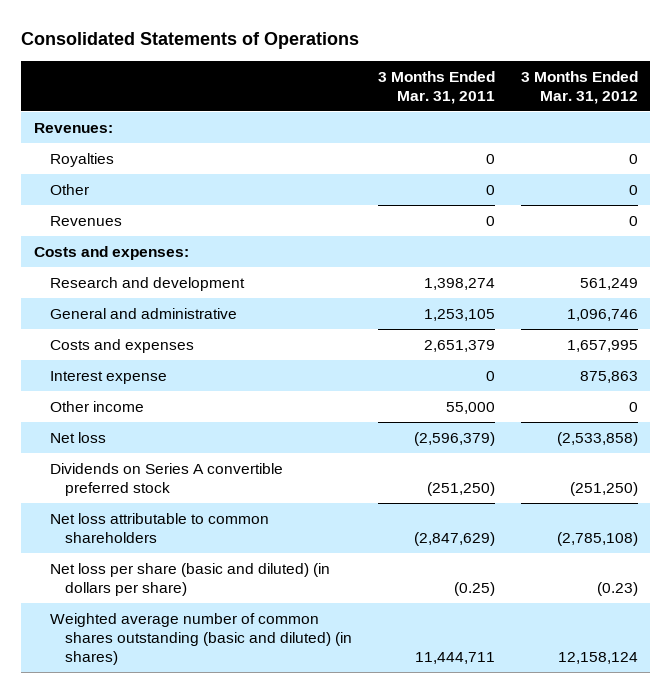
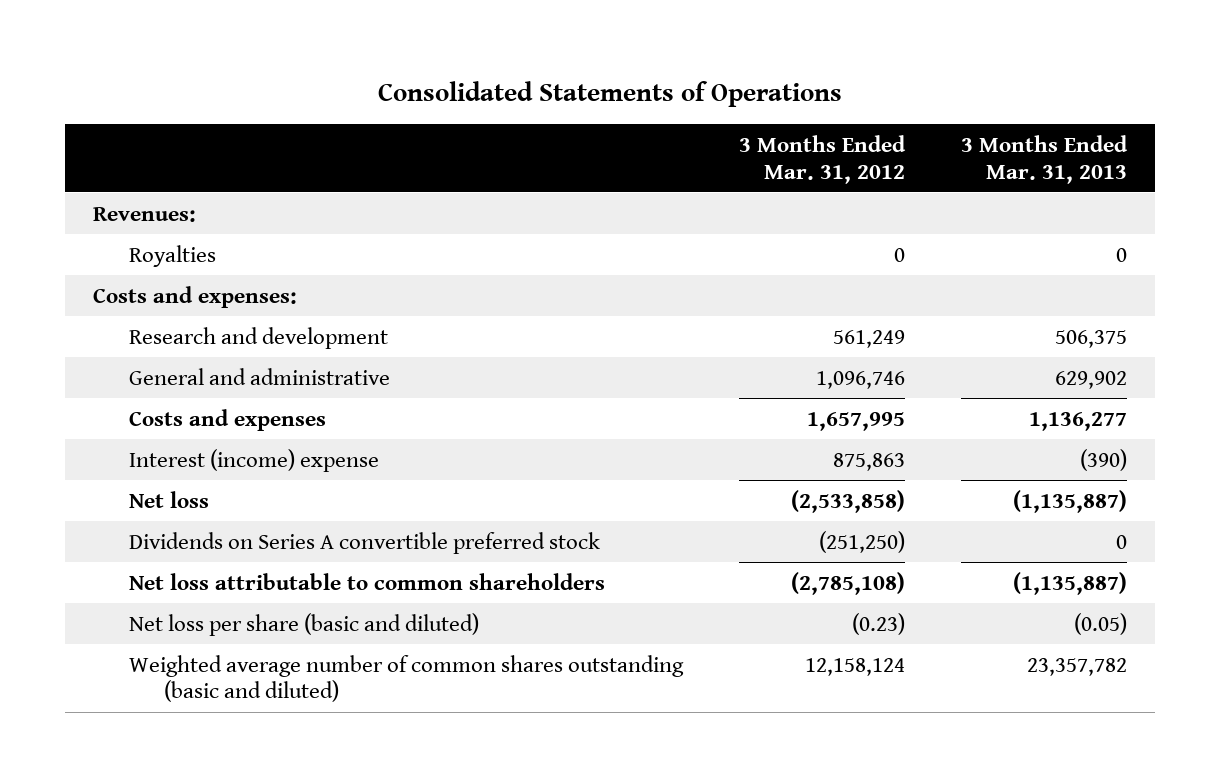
[378,70,496,104] 3 Months Ended Mar. 31, 2011 -> none
none -> [960,134,1128,184] 3 Months Ended Mar. 31, 2013
[49,183,89,195] Other -> none
[49,215,122,226] Revenues -> none
[49,400,144,412] Other income -> none
[49,370,167,384] Interest expense -> [128,448,379,472] Interest (income) expense
[49,562,330,596] Net loss per share (basic and diluted) (in dollars per share) -> [128,612,479,636] Net loss per share (basic and diluted)
[49,612,353,665] Weighted average number of common shares outstanding (basic and diluted) (in shares) -> [128,654,684,703] Weighted average number of common shares outstanding (basic and diluted)

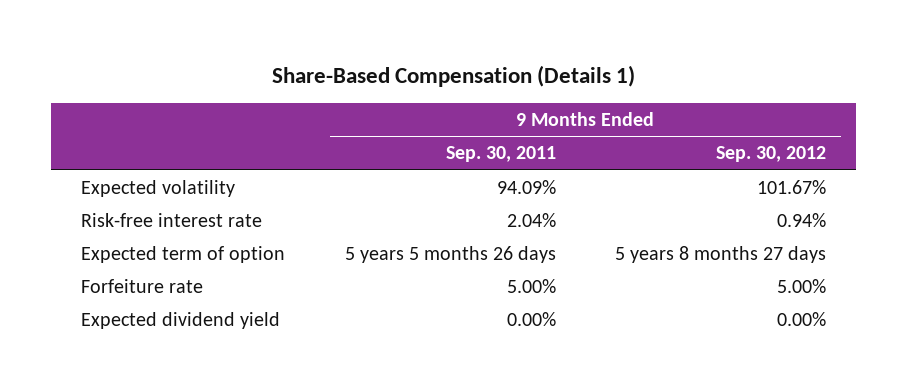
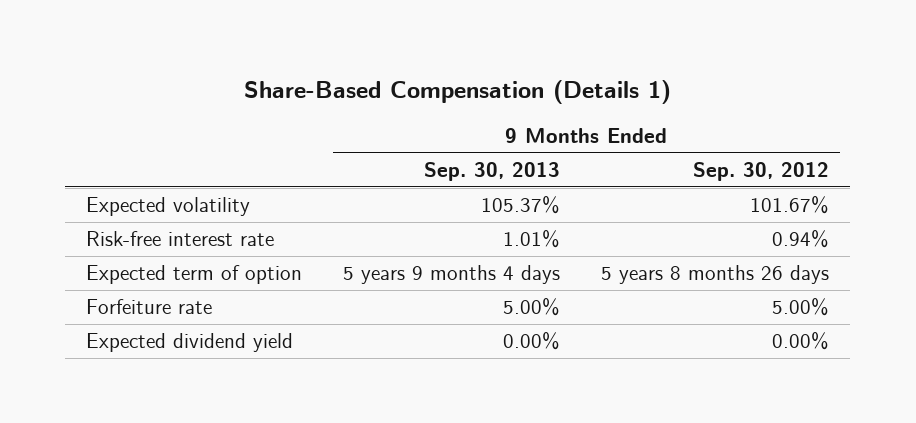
[445,146,556,163] Sep. 30, 2011 -> none
none -> [424,161,561,181] Sep. 30, 2013
[615,246,827,264] 5 years 8 months 27 days -> [601,265,830,285] 5 years 8 months 26 days

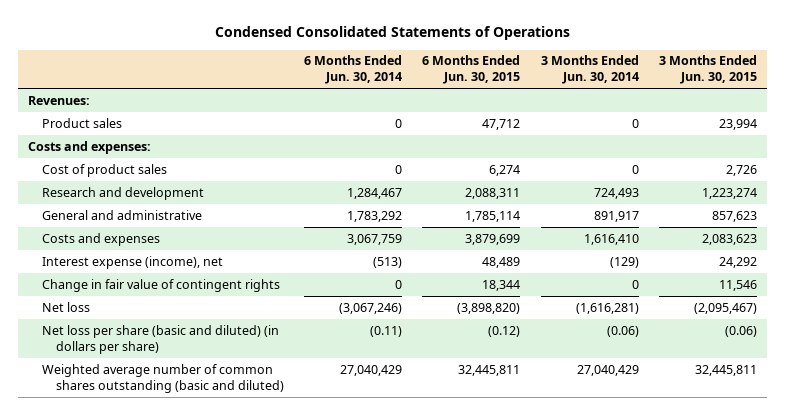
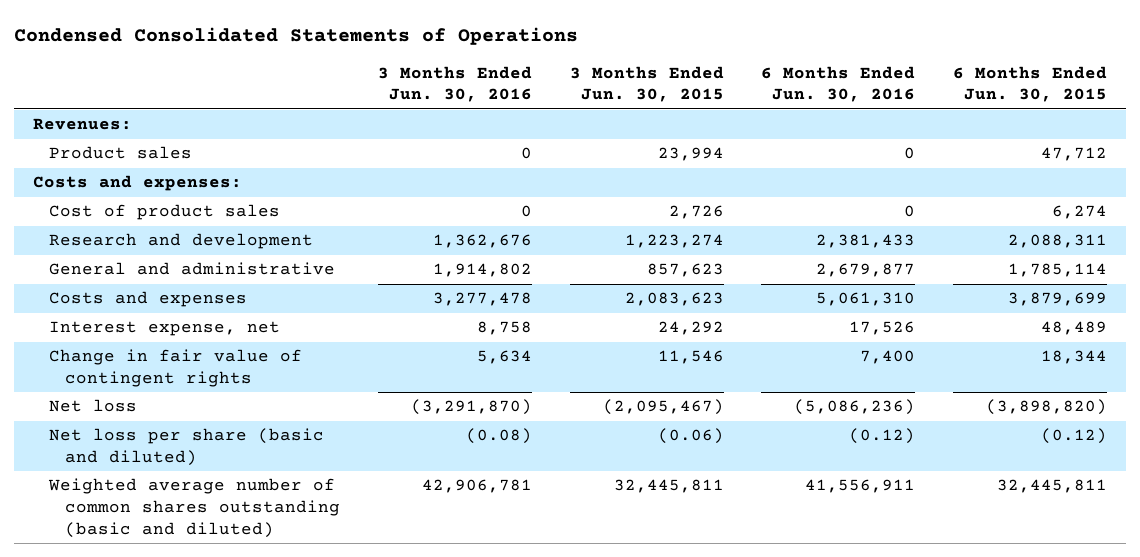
[304,55,403,85] 6 Months Ended Jun. 30, 2014 -> none
[540,55,639,85] 3 Months Ended Jun. 30, 2014 -> none
none -> [378,65,533,103] 3 Months Ended Jun. 30, 2016
none -> [761,65,916,103] 6 Months Ended Jun. 30, 2016
[41,255,223,269] Interest expense (income), net -> [49,321,281,337] Interest expense, net
[41,324,279,354] Net loss per share (basic and diluted) (in dollars per share) -> [49,428,325,467] Net loss per share (basic and diluted)

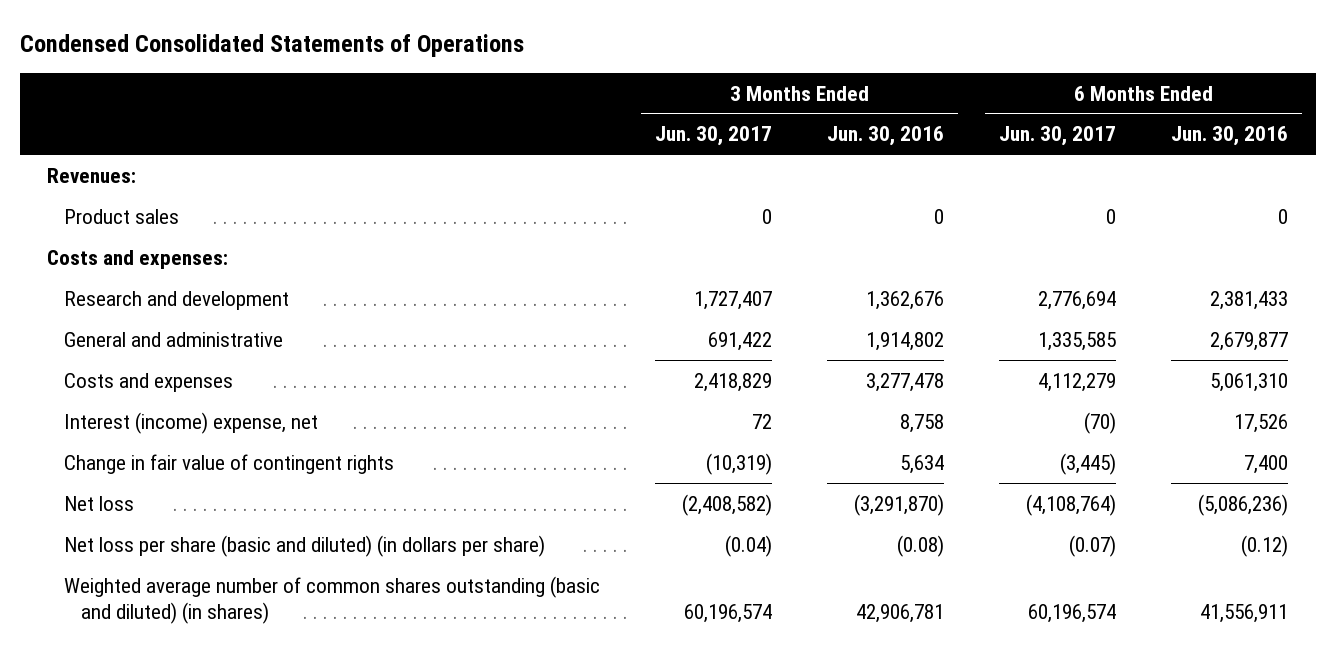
[569,65,724,103] 3 Months Ended Jun. 30, 2015 -> none
[952,65,1107,103] 6 Months Ended Jun. 30, 2015 -> none
none -> [655,126,773,147] Jun. 30, 2017
none -> [999,126,1117,147] Jun. 30, 2017
[49,204,281,221] Cost of product sales -> none
[49,321,281,337] Interest expense, net -> [64,411,319,434] Interest (income) expense, net
[49,428,325,467] Net loss per share (basic and diluted) -> [64,534,546,557] Net loss per share (basic and diluted) (in dollars per share)
[48,478,341,538] Weighted average number of common shares outstanding (basic and diluted) -> [64,575,601,625] Weighted average number of common shares outstanding (basic and diluted) (in shares)

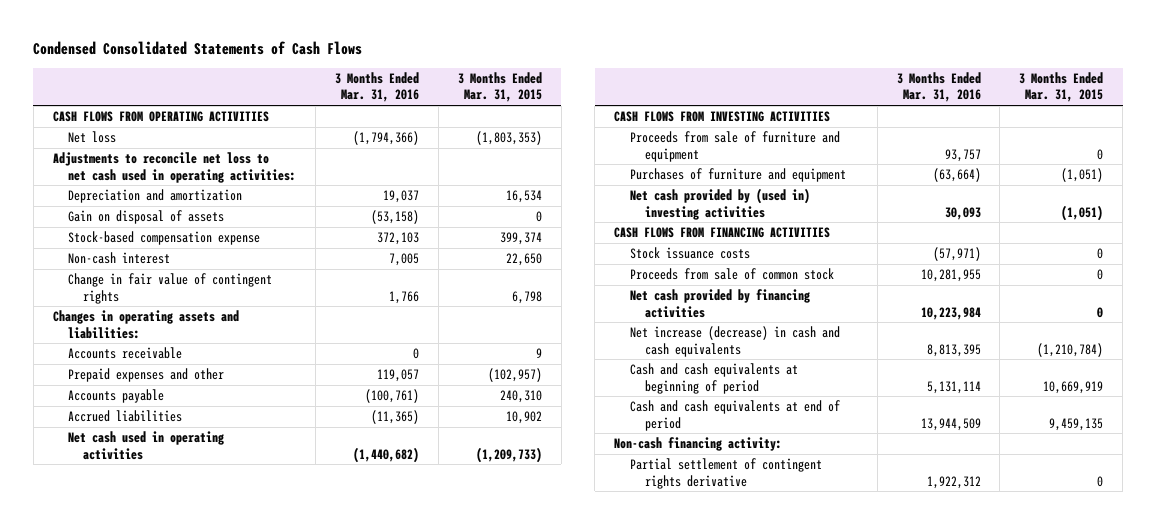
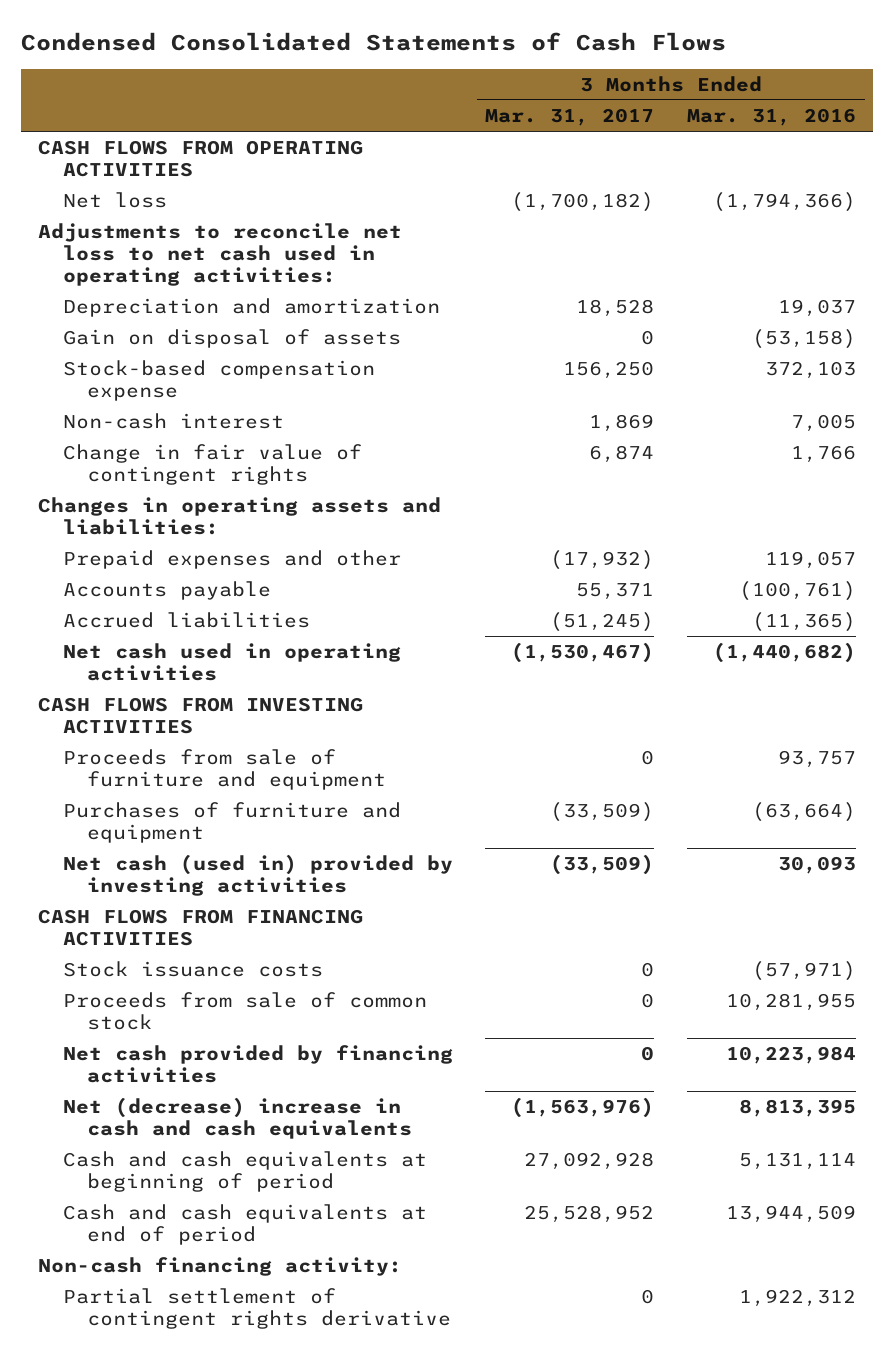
[457,72,542,103] 3 Months Ended Mar. 31, 2015 -> none
none -> [485,108,655,127] Mar. 31, 2017
[68,347,183,360] Accounts receivable -> none
[629,188,810,220] Net cash provided by (used in) investing activities -> [62,854,453,896] Net cash (used in) provided by investing activities
[629,326,840,357] Net increase (decrease) in cash and cash equivalents -> [62,1097,413,1139] Net (decrease) increase in cash and cash equivalents

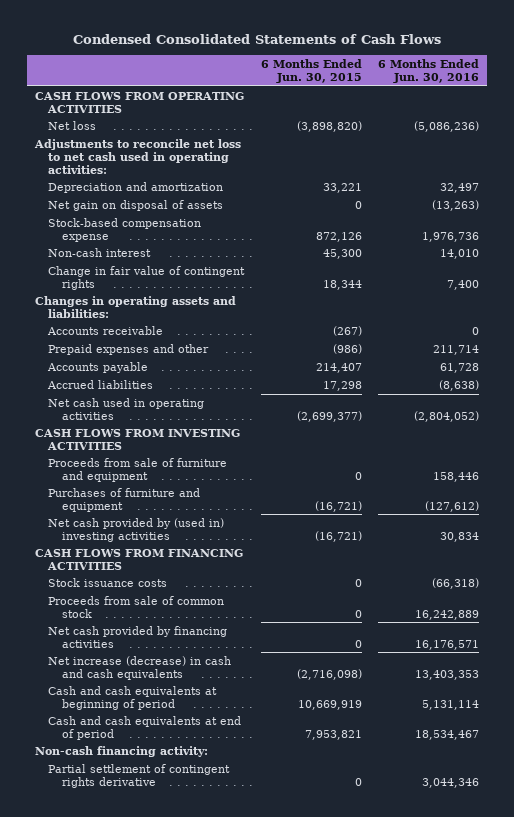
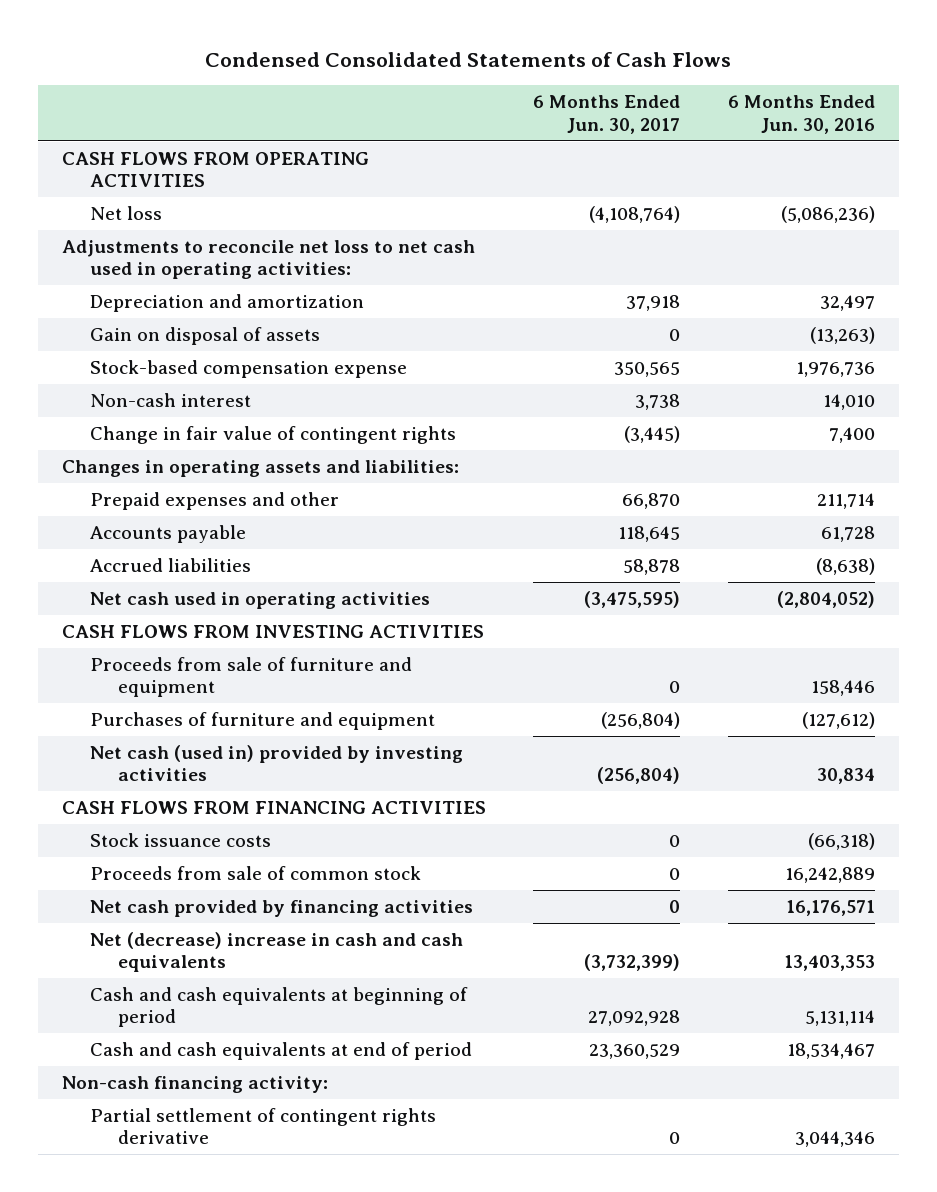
[260,58,362,83] 6 Months Ended Jun. 30, 2015 -> none
none -> [533,95,681,134] 6 Months Ended Jun. 30, 2017
[48,199,224,211] Net gain on disposal of assets -> [89,326,320,345] Gain on disposal of assets
[47,325,164,335] Accounts receivable -> none
[48,517,225,542] Net cash provided by (used in) investing activities -> [89,744,463,782] Net cash (used in) provided by investing activities
[48,655,232,680] Net increase (decrease) in cash and cash equivalents -> [89,931,463,973] Net (decrease) increase in cash and cash equivalents

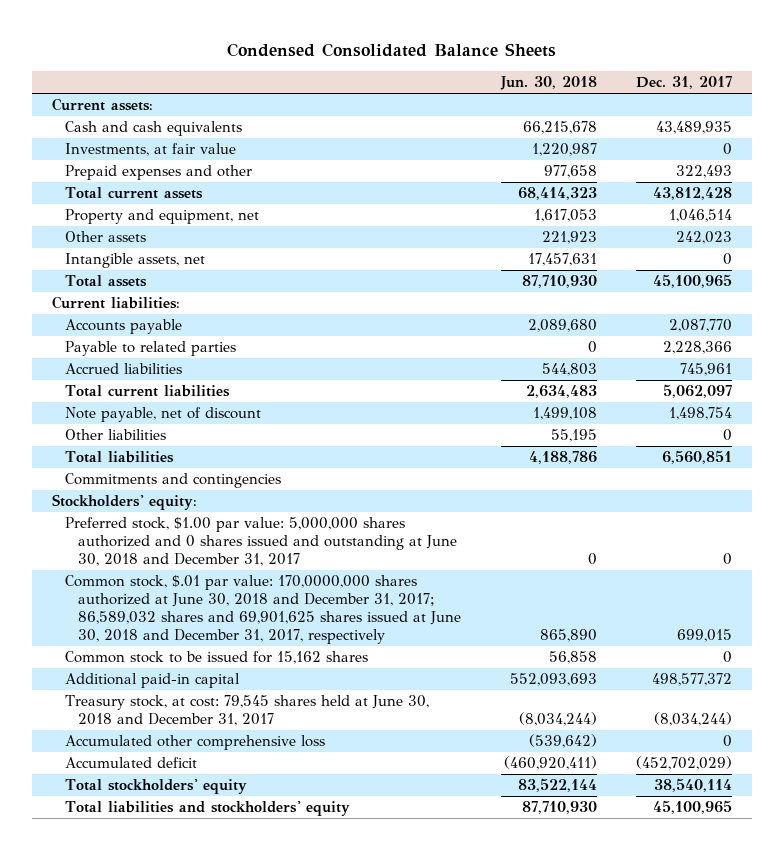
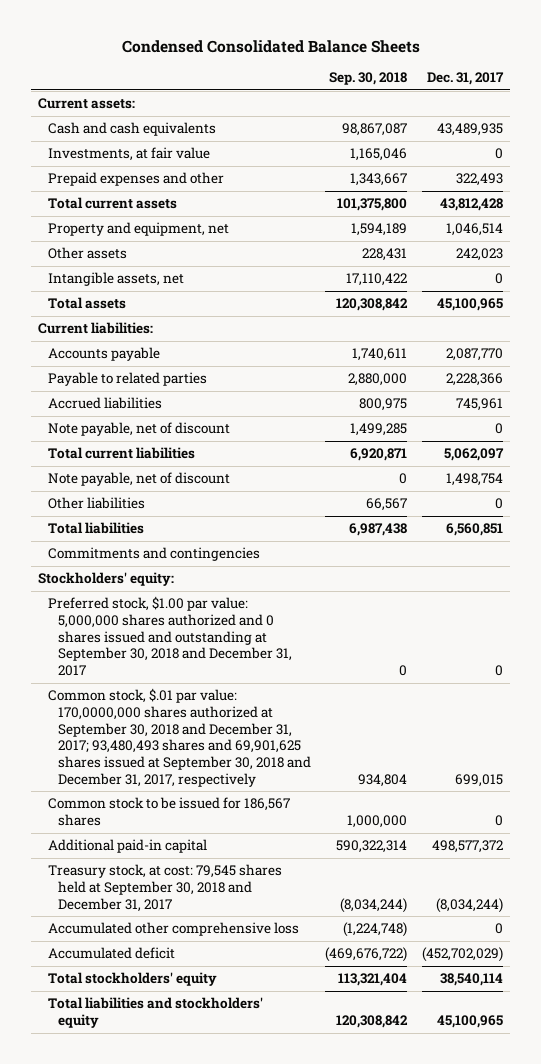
[499,76,597,91] Jun. 30, 2018 -> none
none -> [329,72,408,86] Sep. 30, 2018
none -> [47,422,230,437] Note payable, net of discount
[65,517,458,566] Preferred stock, $1.00 par value: 5,000,000 shares authorized and 0 shares issued and outstanding at June 30, 2018 and December 31, 2017 -> [47,596,292,676] Preferred stock, $1.00 par value: 5,000,000 shares authorized and 0 shares issued and outstanding at September 30, 2018 and December 31, 2017
[65,575,462,644] Common stock, $.01 par value: 170,0000,000 shares authorized at June 30, 2018 and December 31, 2017; 86,589,032 shares and 69,901,625 shares issued at June 30, 2018 and December 31, 2017, respectively -> [47,688,311,787] Common stock, $.01 par value: 170,0000,000 shares authorized at September 30, 2018 and December 31, 2017; 93,480,493 shares and 69,901,625 shares issued at September 30, 2018 and December 31, 2017, respectively
[65,651,369,665] Common stock to be issued for 15,162 shares -> [47,797,290,826] Common stock to be issued for 186,567 shares
[65,695,430,727] Treasury stock, at cost: 79,545 shares held at June 30, 2018 and December 31, 2017 -> [47,864,282,912] Treasury stock, at cost: 79,545 shares held at September 30, 2018 and December 31, 2017

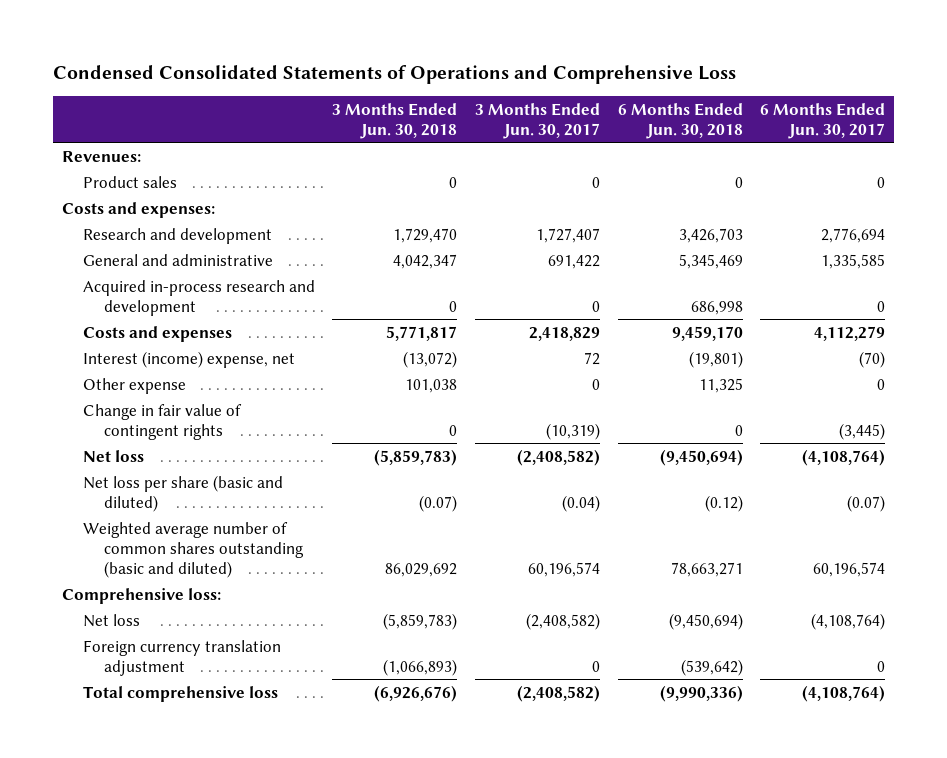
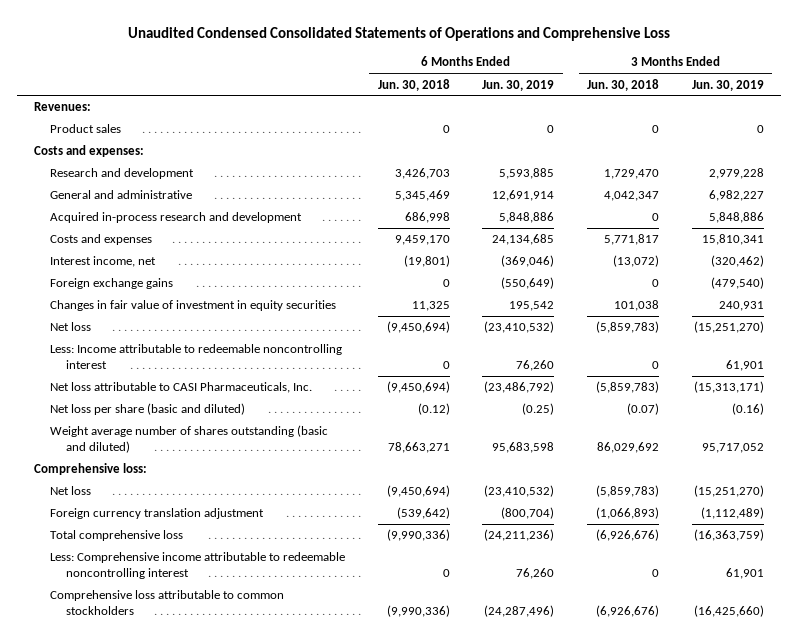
[52,65,736,85] Condensed Consolidated Statements of Operations and Comprehensive Loss -> [127,26,670,41] Unaudited Condensed Consolidated Statements of Operations and Comprehensive Loss
[474,102,600,139] 3 Months Ended Jun. 30, 2017 -> none
[760,102,886,139] 6 Months Ended Jun. 30, 2017 -> none
none -> [482,79,555,91] Jun. 30, 2019
none -> [692,79,765,91] Jun. 30, 2019
[82,403,242,440] Change in fair value of contingent rights -> none
[82,350,295,368] Interest (income) expense, net -> [49,256,156,268] Interest income, net
none -> [49,278,173,290] Foreign exchange gains
[82,377,186,394] Other expense -> [49,300,336,312] Changes in fair value of investment in equity securities
none -> [49,344,342,369] Less: Income attributable to redeemable noncontrolling interest
none -> [49,382,312,394] Net loss attributable to CASI Pharmaceuticals, Inc.
[82,521,305,578] Weighted average number of common shares outstanding (basic and diluted) -> [49,425,328,453] Weight average number of shares outstanding (basic and diluted)
none -> [49,552,345,579] Less: Comprehensive income attributable to redeemable noncontrolling interest
none -> [49,590,284,615] Comprehensive loss attributable to common stockholders

